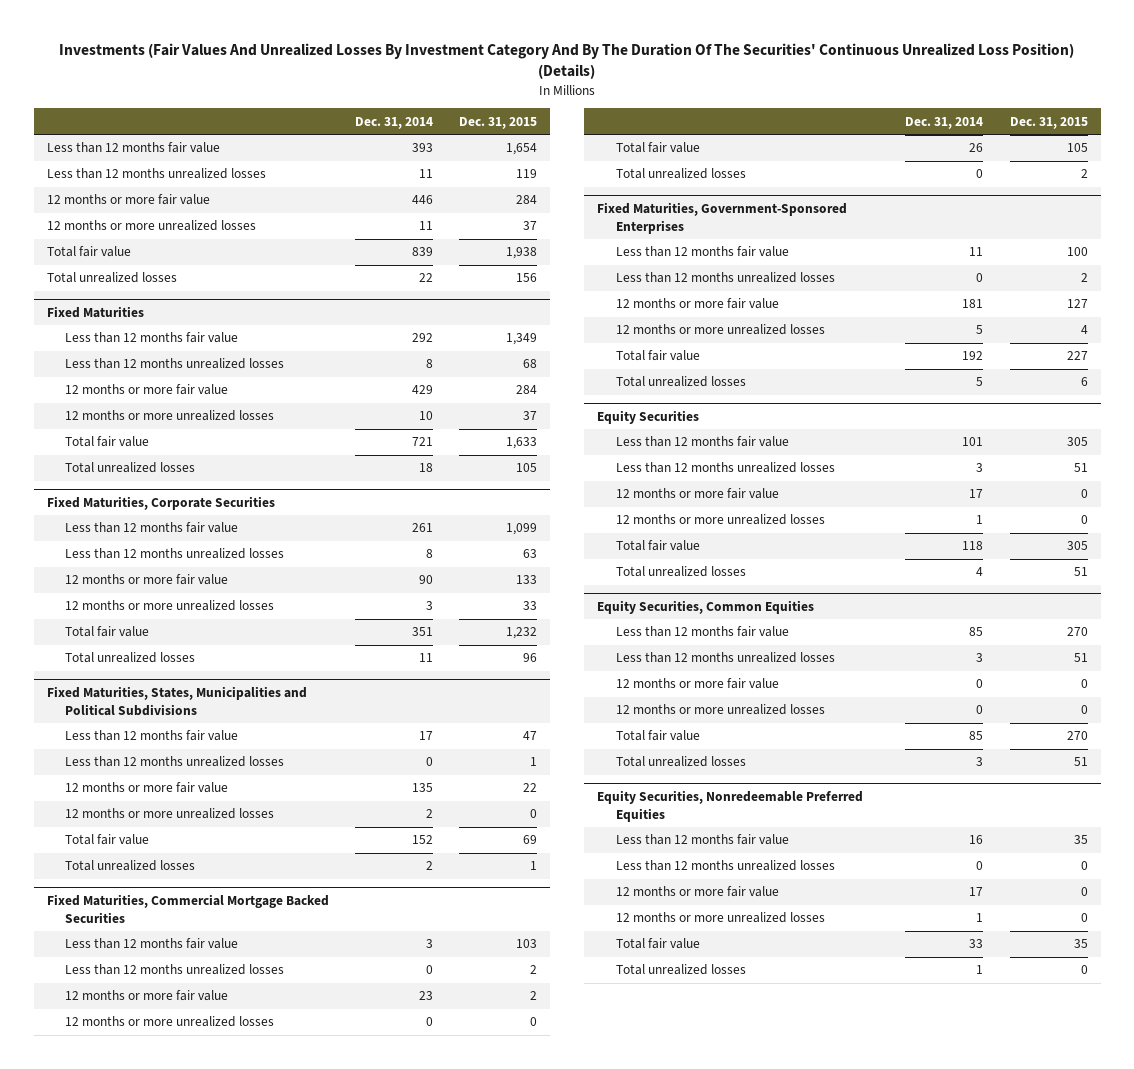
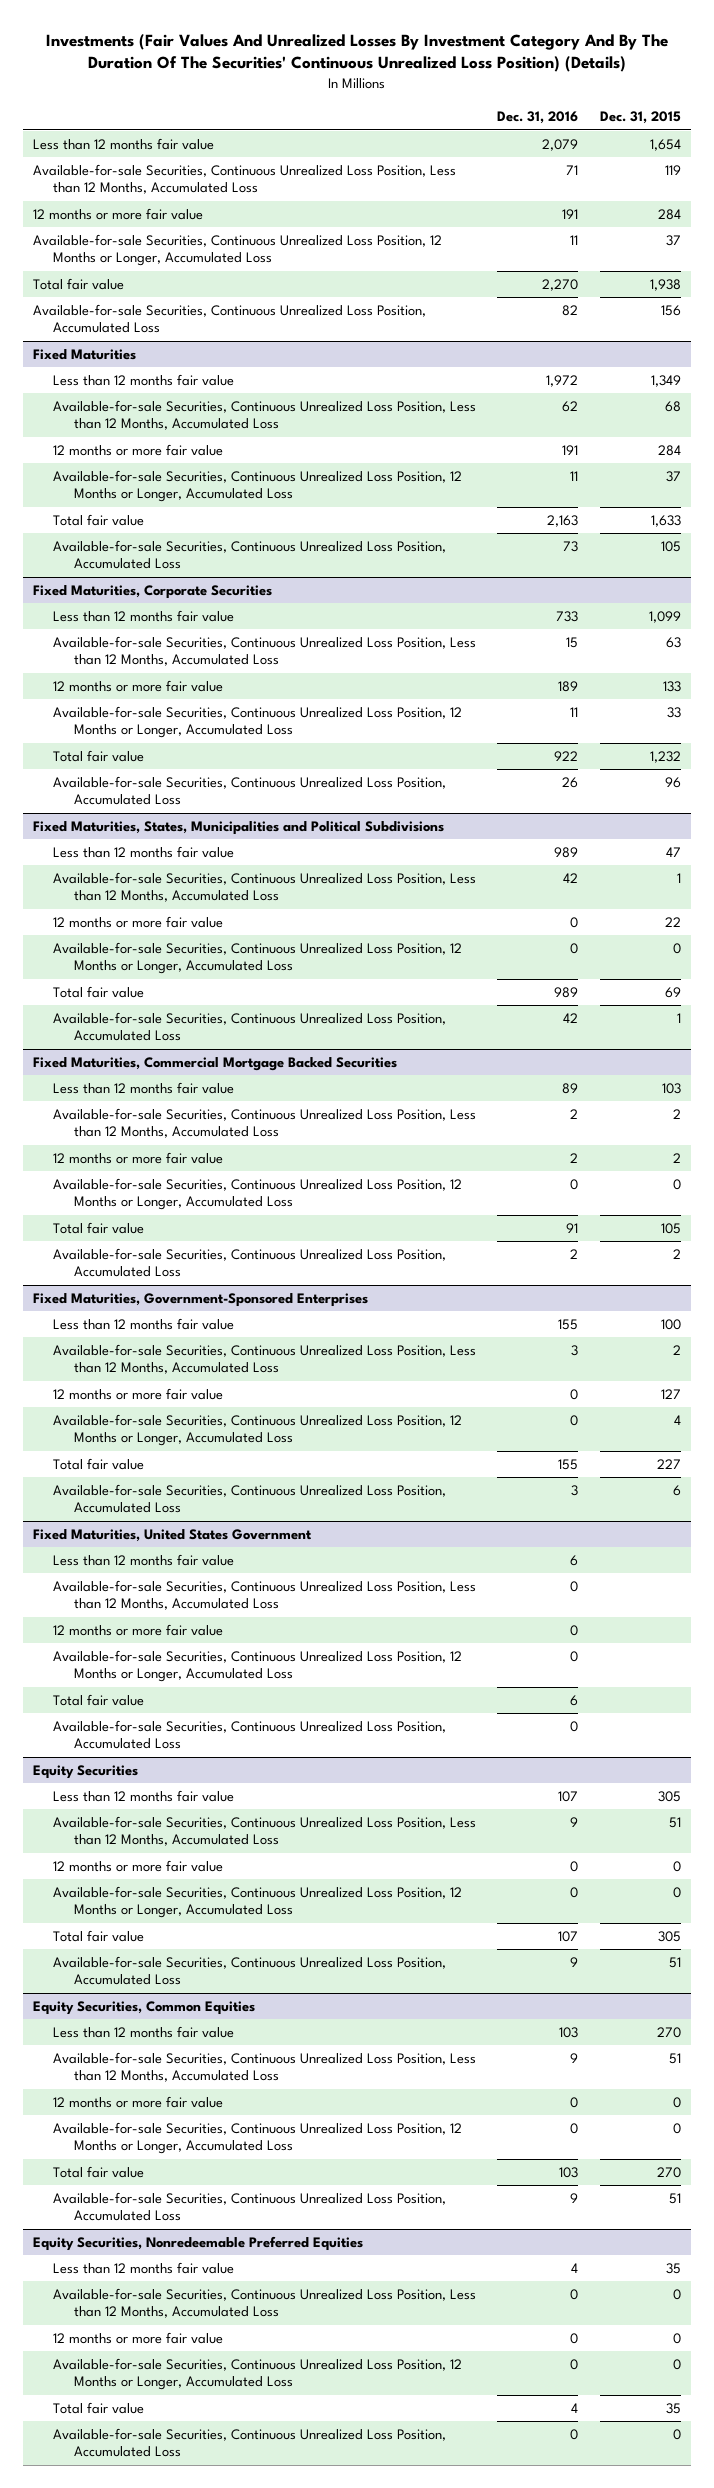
[354,116,433,129] Dec. 31, 2014 -> none
none -> [497,111,579,125] Dec. 31, 2016
[46,168,266,180] Less than 12 months unrealized losses -> [33,164,457,195] Available-for-sale Securities, Continuous Unrealized Loss Position, Less than 12 Months, Accumulated Loss
[46,220,256,232] 12 months or more unrealized losses -> none
none -> [33,234,443,267] Available-for-sale Securities, Continuous Unrealized Loss Position, 12 Months or Longer, Accumulated Loss
[46,272,177,284] Total unrealized losses -> [33,304,427,334] Available-for-sale Securities, Continuous Unrealized Loss Position, Accumulated Loss
[65,358,285,370] Less than 12 months unrealized losses -> none
none -> [53,400,477,431] Available-for-sale Securities, Continuous Unrealized Loss Position, Less than 12 Months, Accumulated Loss
[65,410,275,422] 12 months or more unrealized losses -> none
none -> [53,470,463,503] Available-for-sale Securities, Continuous Unrealized Loss Position, 12 Months or Longer, Accumulated Loss
[65,462,196,474] Total unrealized losses -> none
none -> [53,540,447,570] Available-for-sale Securities, Continuous Unrealized Loss Position, Accumulated Loss
[65,548,285,560] Less than 12 months unrealized losses -> none
none -> [53,636,477,667] Available-for-sale Securities, Continuous Unrealized Loss Position, Less than 12 Months, Accumulated Loss
[65,600,275,612] 12 months or more unrealized losses -> none
none -> [53,706,463,739] Available-for-sale Securities, Continuous Unrealized Loss Position, 12 Months or Longer, Accumulated Loss
[65,652,196,664] Total unrealized losses -> none
none -> [53,776,447,806] Available-for-sale Securities, Continuous Unrealized Loss Position, Accumulated Loss
[65,756,285,768] Less than 12 months unrealized losses -> none
none -> [53,872,477,903] Available-for-sale Securities, Continuous Unrealized Loss Position, Less than 12 Months, Accumulated Loss
[65,808,275,820] 12 months or more unrealized losses -> none
none -> [53,942,463,975] Available-for-sale Securities, Continuous Unrealized Loss Position, 12 Months or Longer, Accumulated Loss
[65,860,196,872] Total unrealized losses -> none
none -> [53,1012,447,1042] Available-for-sale Securities, Continuous Unrealized Loss Position, Accumulated Loss
[65,964,285,976] Less than 12 months unrealized losses -> none
none -> [53,1108,477,1139] Available-for-sale Securities, Continuous Unrealized Loss Position, Less than 12 Months, Accumulated Loss
[65,1016,275,1028] 12 months or more unrealized losses -> none
none -> [53,1178,463,1211] Available-for-sale Securities, Continuous Unrealized Loss Position, 12 Months or Longer, Accumulated Loss
[615,168,746,180] Total unrealized losses -> none
none -> [53,1248,447,1278] Available-for-sale Securities, Continuous Unrealized Loss Position, Accumulated Loss
[615,272,835,284] Less than 12 months unrealized losses -> none
none -> [53,1344,477,1375] Available-for-sale Securities, Continuous Unrealized Loss Position, Less than 12 Months, Accumulated Loss
[615,324,825,336] 12 months or more unrealized losses -> none
none -> [53,1414,463,1447] Available-for-sale Securities, Continuous Unrealized Loss Position, 12 Months or Longer, Accumulated Loss
[615,376,746,388] Total unrealized losses -> none
none -> [53,1484,447,1514] Available-for-sale Securities, Continuous Unrealized Loss Position, Accumulated Loss
none -> [33,1529,313,1543] Fixed Maturities, United States Government
none -> [53,1554,235,1567] Less than 12 months fair value
none -> [53,1580,477,1611] Available-for-sale Securities, Continuous Unrealized Loss Position, Less than 12 Months, Accumulated Loss
none -> [53,1624,224,1637] 12 months or more fair value
none -> [53,1650,463,1683] Available-for-sale Securities, Continuous Unrealized Loss Position, 12 Months or Longer, Accumulated Loss
none -> [53,1694,145,1707] Total fair value
none -> [53,1720,447,1750] Available-for-sale Securities, Continuous Unrealized Loss Position, Accumulated Loss
[615,462,835,474] Less than 12 months unrealized losses -> none
none -> [53,1816,477,1847] Available-for-sale Securities, Continuous Unrealized Loss Position, Less than 12 Months, Accumulated Loss
[615,514,825,526] 12 months or more unrealized losses -> none
none -> [53,1886,463,1919] Available-for-sale Securities, Continuous Unrealized Loss Position, 12 Months or Longer, Accumulated Loss
[615,566,746,578] Total unrealized losses -> none
none -> [53,1956,447,1986] Available-for-sale Securities, Continuous Unrealized Loss Position, Accumulated Loss
[615,652,835,664] Less than 12 months unrealized losses -> none
none -> [53,2052,477,2083] Available-for-sale Securities, Continuous Unrealized Loss Position, Less than 12 Months, Accumulated Loss
[615,704,825,716] 12 months or more unrealized losses -> none
none -> [53,2122,463,2155] Available-for-sale Securities, Continuous Unrealized Loss Position, 12 Months or Longer, Accumulated Loss
[615,756,746,768] Total unrealized losses -> none
none -> [53,2192,447,2222] Available-for-sale Securities, Continuous Unrealized Loss Position, Accumulated Loss
[615,860,835,872] Less than 12 months unrealized losses -> none
none -> [53,2288,477,2319] Available-for-sale Securities, Continuous Unrealized Loss Position, Less than 12 Months, Accumulated Loss
[615,912,825,924] 12 months or more unrealized losses -> none
none -> [53,2358,463,2391] Available-for-sale Securities, Continuous Unrealized Loss Position, 12 Months or Longer, Accumulated Loss
[615,964,746,976] Total unrealized losses -> none
none -> [53,2428,447,2458] Available-for-sale Securities, Continuous Unrealized Loss Position, Accumulated Loss

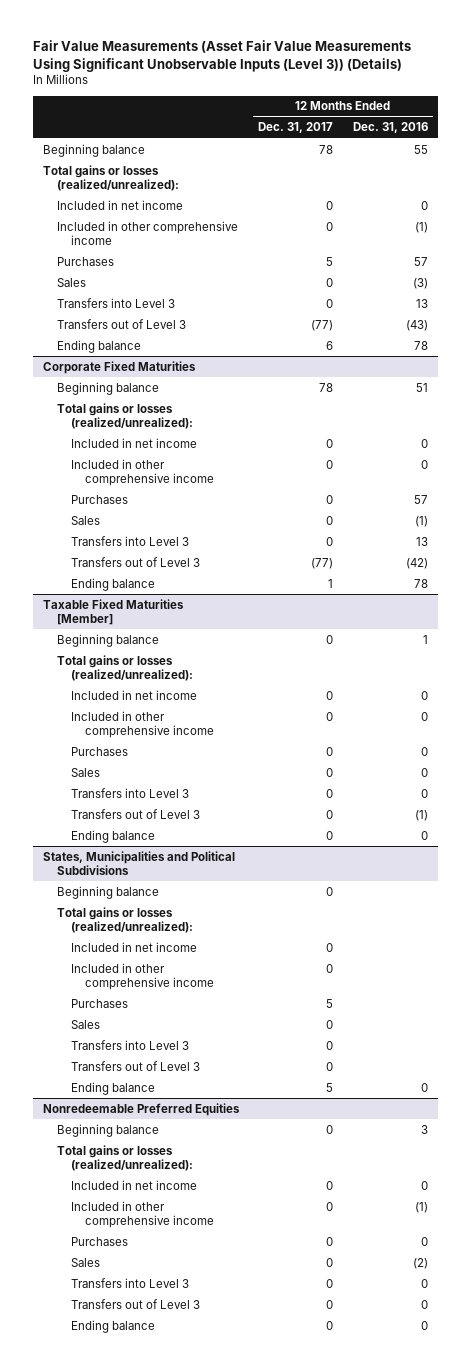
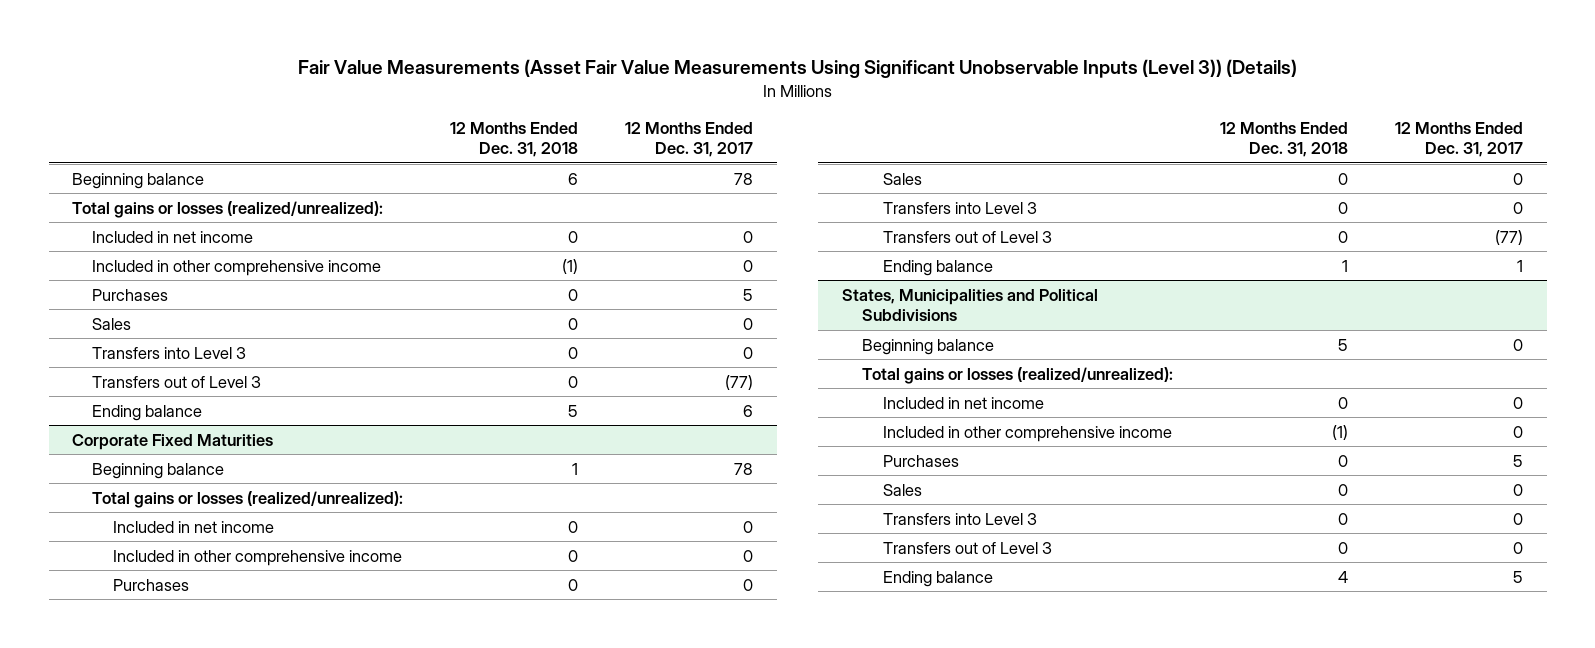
[352,122,428,134] Dec. 31, 2016 -> none
none -> [450,121,579,158] 12 Months Ended Dec. 31, 2018
[42,598,184,625] Taxable Fixed Maturities [Member] -> none
[56,633,159,647] Beginning balance -> none
[56,654,193,681] Total gains or losses (realized/unrealized): -> none
[70,689,197,700] Included in net income -> none
[70,710,214,738] Included in other comprehensive income -> none
[70,746,128,756] Purchases -> none
[70,767,100,777] Sales -> none
[70,787,189,798] Transfers into Level 3 -> none
[70,808,200,819] Transfers out of Level 3 -> none
[70,829,155,843] Ending balance -> none
[42,1102,240,1116] Nonredeemable Preferred Equities -> none
[56,1123,159,1137] Beginning balance -> none
[56,1144,193,1171] Total gains or losses (realized/unrealized): -> none
[70,1179,197,1190] Included in net income -> none
[70,1200,214,1228] Included in other comprehensive income -> none
[70,1236,128,1246] Purchases -> none
[70,1257,100,1267] Sales -> none
[70,1277,189,1288] Transfers into Level 3 -> none
[70,1298,200,1309] Transfers out of Level 3 -> none
[70,1319,155,1333] Ending balance -> none

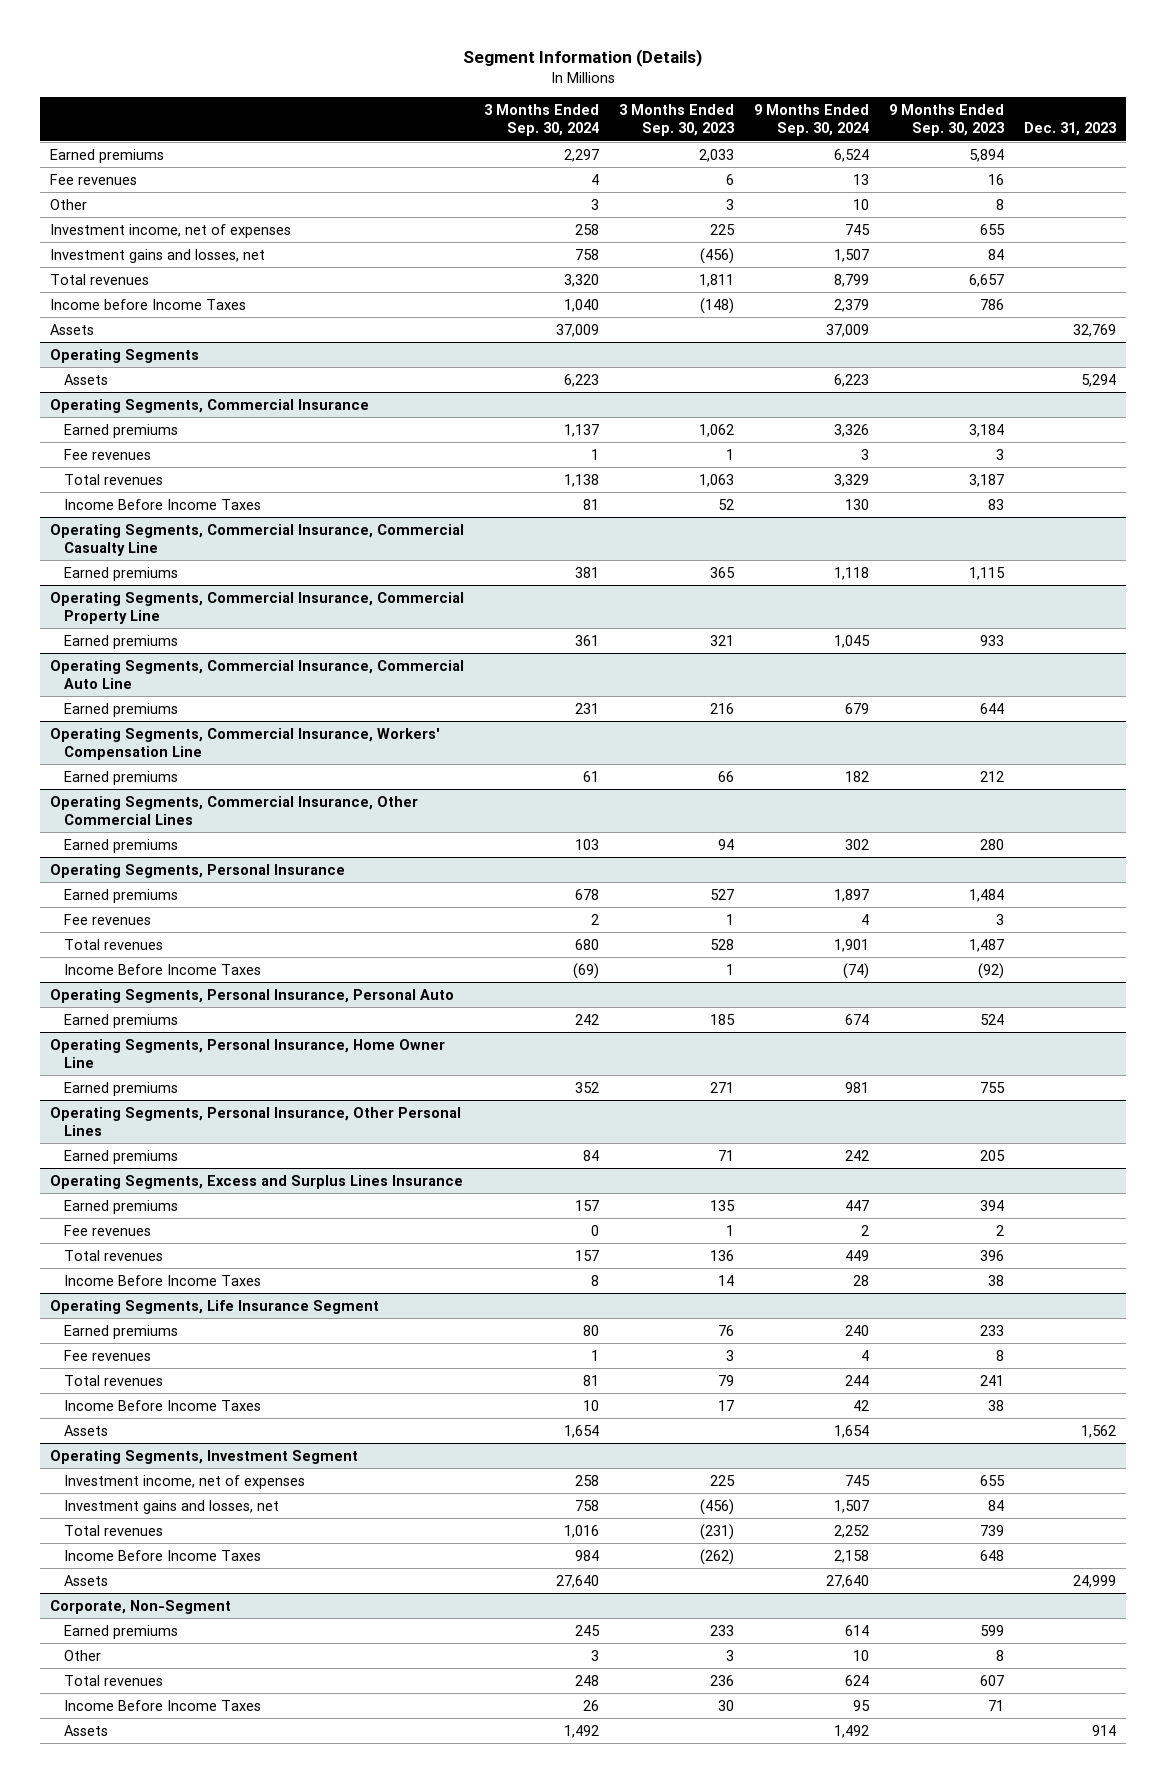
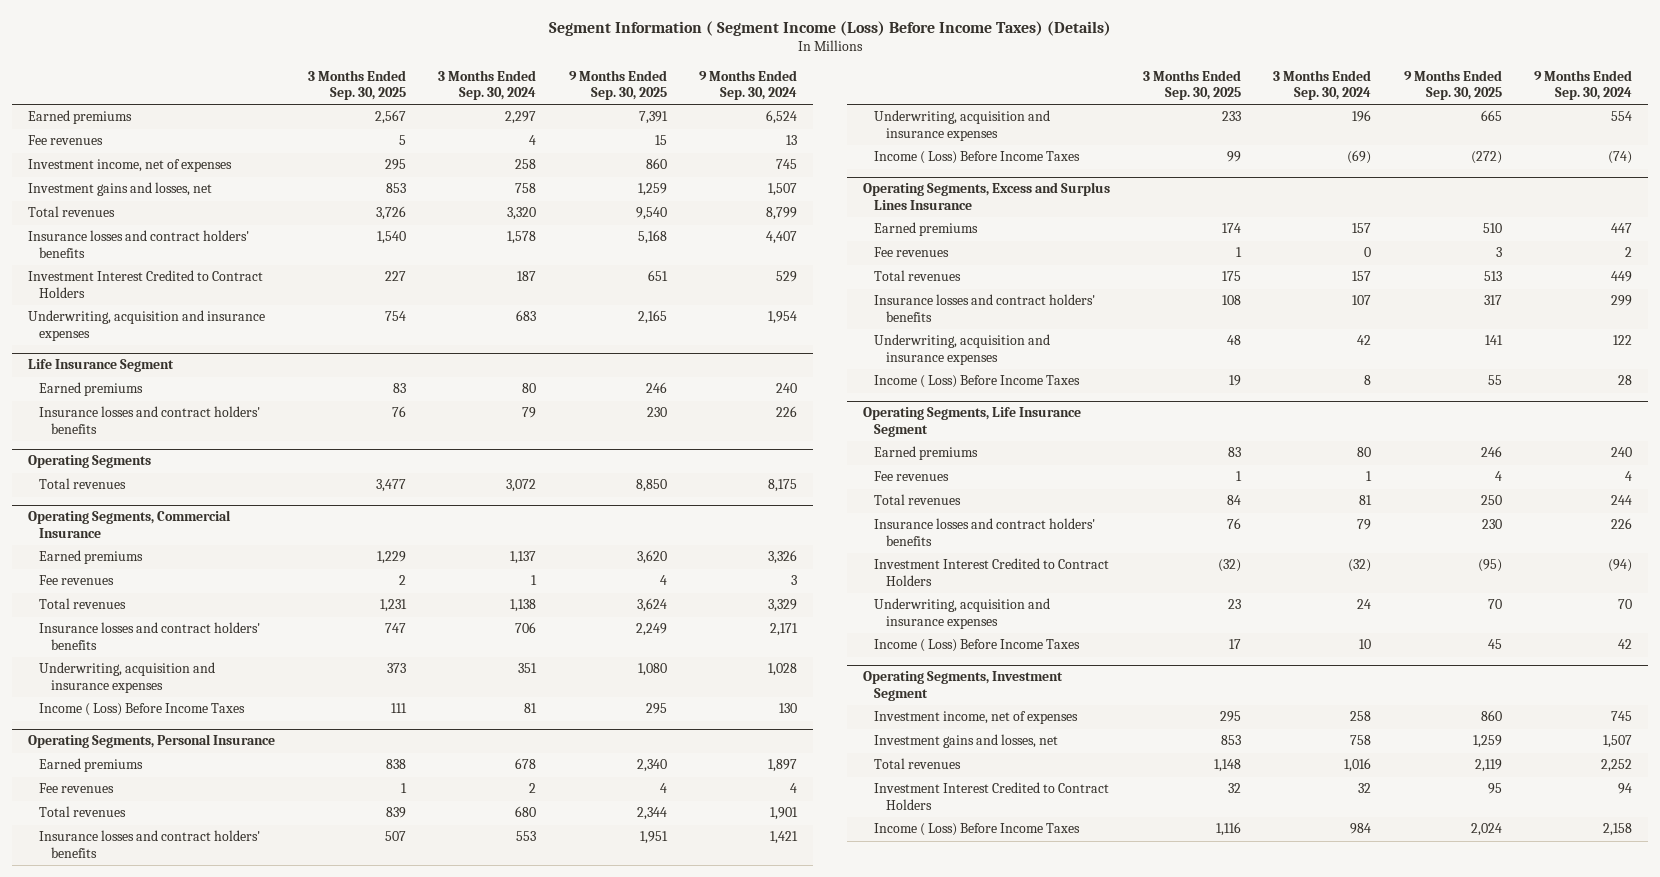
[462,48,702,67] Segment Information (Details) -> [549,20,1112,36] Segment Information ( Segment Income (Loss) Before Income Taxes) (Details)
[618,104,734,137] 3 Months Ended Sep. 30, 2023 -> none
[888,104,1004,137] 9 Months Ended Sep. 30, 2023 -> none
[1023,122,1116,137] Dec. 31, 2023 -> none
none -> [307,69,406,100] 3 Months Ended Sep. 30, 2025
none -> [568,69,667,100] 9 Months Ended Sep. 30, 2025
[50,198,88,210] Other -> none
[50,298,247,310] Income before Income Taxes -> none
[50,323,95,335] Assets -> none
none -> [28,230,250,258] Insurance losses and contract holders' benefits
none -> [28,270,264,298] Investment Interest Credited to Contract Holders
none -> [28,310,266,341] Underwriting, acquisition and insurance expenses
none -> [28,359,175,373] Life Insurance Segment
none -> [39,382,144,397] Earned premiums
none -> [39,406,261,434] Insurance losses and contract holders' benefits
[64,373,109,385] Assets -> none
none -> [39,478,127,490] Total revenues
[50,523,465,557] Operating Segments, Commercial Insurance, Commercial Casualty Line -> none
[64,566,179,581] Earned premiums -> none
[50,591,465,625] Operating Segments, Commercial Insurance, Commercial Property Line -> none
[64,634,179,649] Earned premiums -> none
[50,659,465,690] Operating Segments, Commercial Insurance, Commercial Auto Line -> none
[64,702,179,717] Earned premiums -> none
[50,727,441,761] Operating Segments, Commercial Insurance, Workers' Compensation Line -> none
[64,770,179,785] Earned premiums -> none
[50,795,419,826] Operating Segments, Commercial Insurance, Other Commercial Lines -> none
[64,838,179,853] Earned premiums -> none
none -> [39,622,261,650] Insurance losses and contract holders' benefits
none -> [39,662,216,693] Underwriting, acquisition and insurance expenses
[64,498,262,510] Income Before Income Taxes -> [39,703,246,717] Income ( Loss) Before Income Taxes
[50,988,455,1003] Operating Segments, Personal Insurance, Personal Auto -> none
[64,1013,179,1028] Earned premiums -> none
[50,1038,446,1069] Operating Segments, Personal Insurance, Home Owner Line -> none
[64,1081,179,1096] Earned premiums -> none
[50,1106,462,1137] Operating Segments, Personal Insurance, Other Personal Lines -> none
[64,1149,179,1164] Earned premiums -> none
none -> [39,830,261,858] Insurance losses and contract holders' benefits
none -> [874,110,1051,141] Underwriting, acquisition and insurance expenses
[64,963,262,975] Income Before Income Taxes -> [874,151,1081,165] Income ( Loss) Before Income Taxes
none -> [874,294,1096,322] Insurance losses and contract holders' benefits
none -> [874,334,1051,365] Underwriting, acquisition and insurance expenses
[64,1274,262,1286] Income Before Income Taxes -> [874,375,1081,389] Income ( Loss) Before Income Taxes
[64,1424,109,1436] Assets -> none
none -> [874,518,1096,546] Insurance losses and contract holders' benefits
none -> [874,558,1110,586] Investment Interest Credited to Contract Holders
none -> [874,598,1051,629] Underwriting, acquisition and insurance expenses
[64,1399,262,1411] Income Before Income Taxes -> [874,639,1081,653] Income ( Loss) Before Income Taxes
[64,1574,109,1586] Assets -> none
[50,1599,232,1614] Corporate, Non-Segment -> none
[64,1624,179,1639] Earned premiums -> none
[64,1649,102,1661] Other -> none
[64,1674,164,1686] Total revenues -> none
[64,1699,262,1711] Income Before Income Taxes -> none
[64,1724,109,1736] Assets -> none
none -> [874,782,1110,810] Investment Interest Credited to Contract Holders
[64,1549,262,1561] Income Before Income Taxes -> [874,823,1081,837] Income ( Loss) Before Income Taxes

